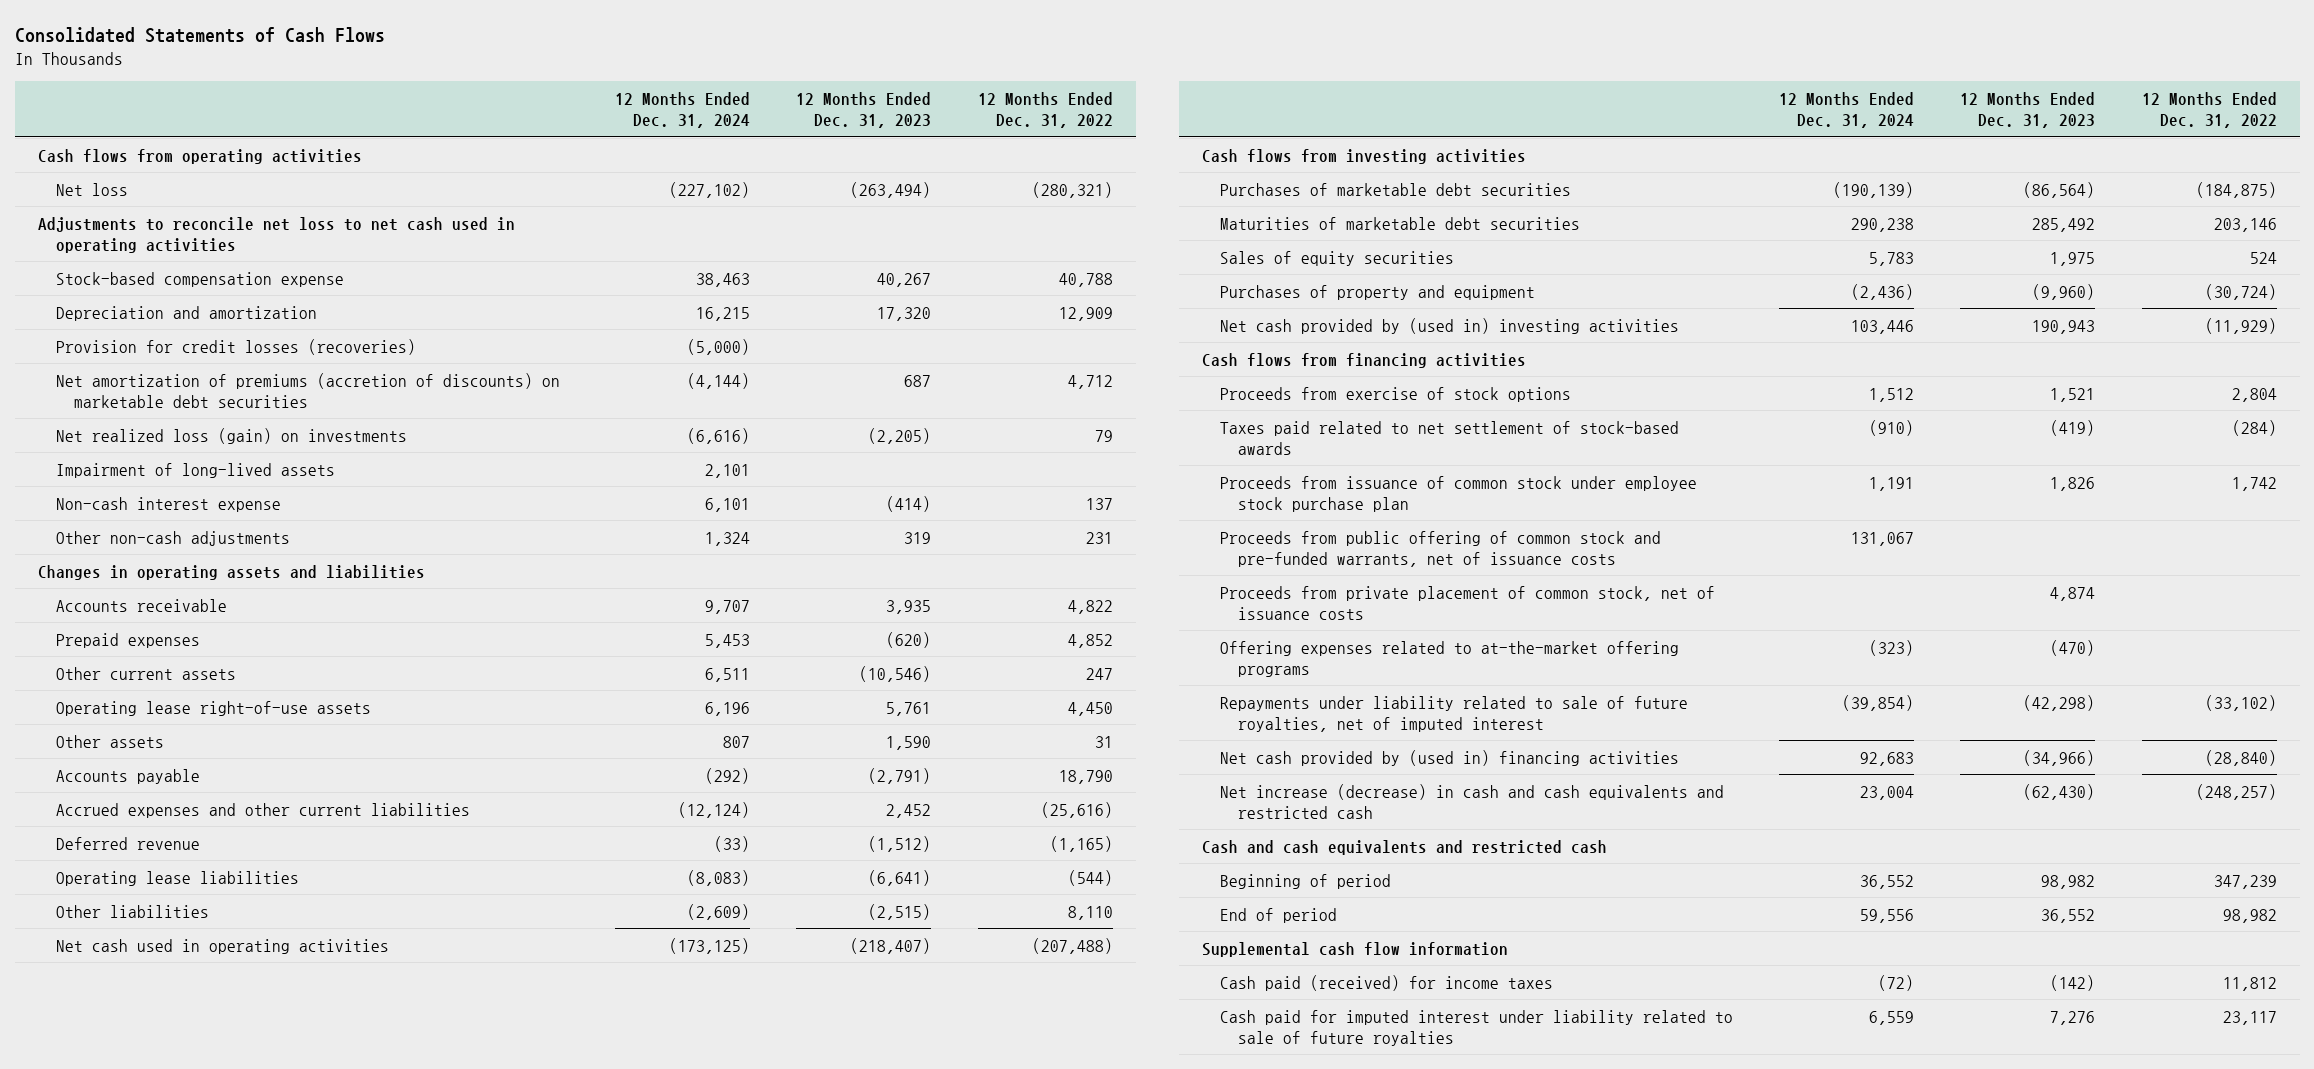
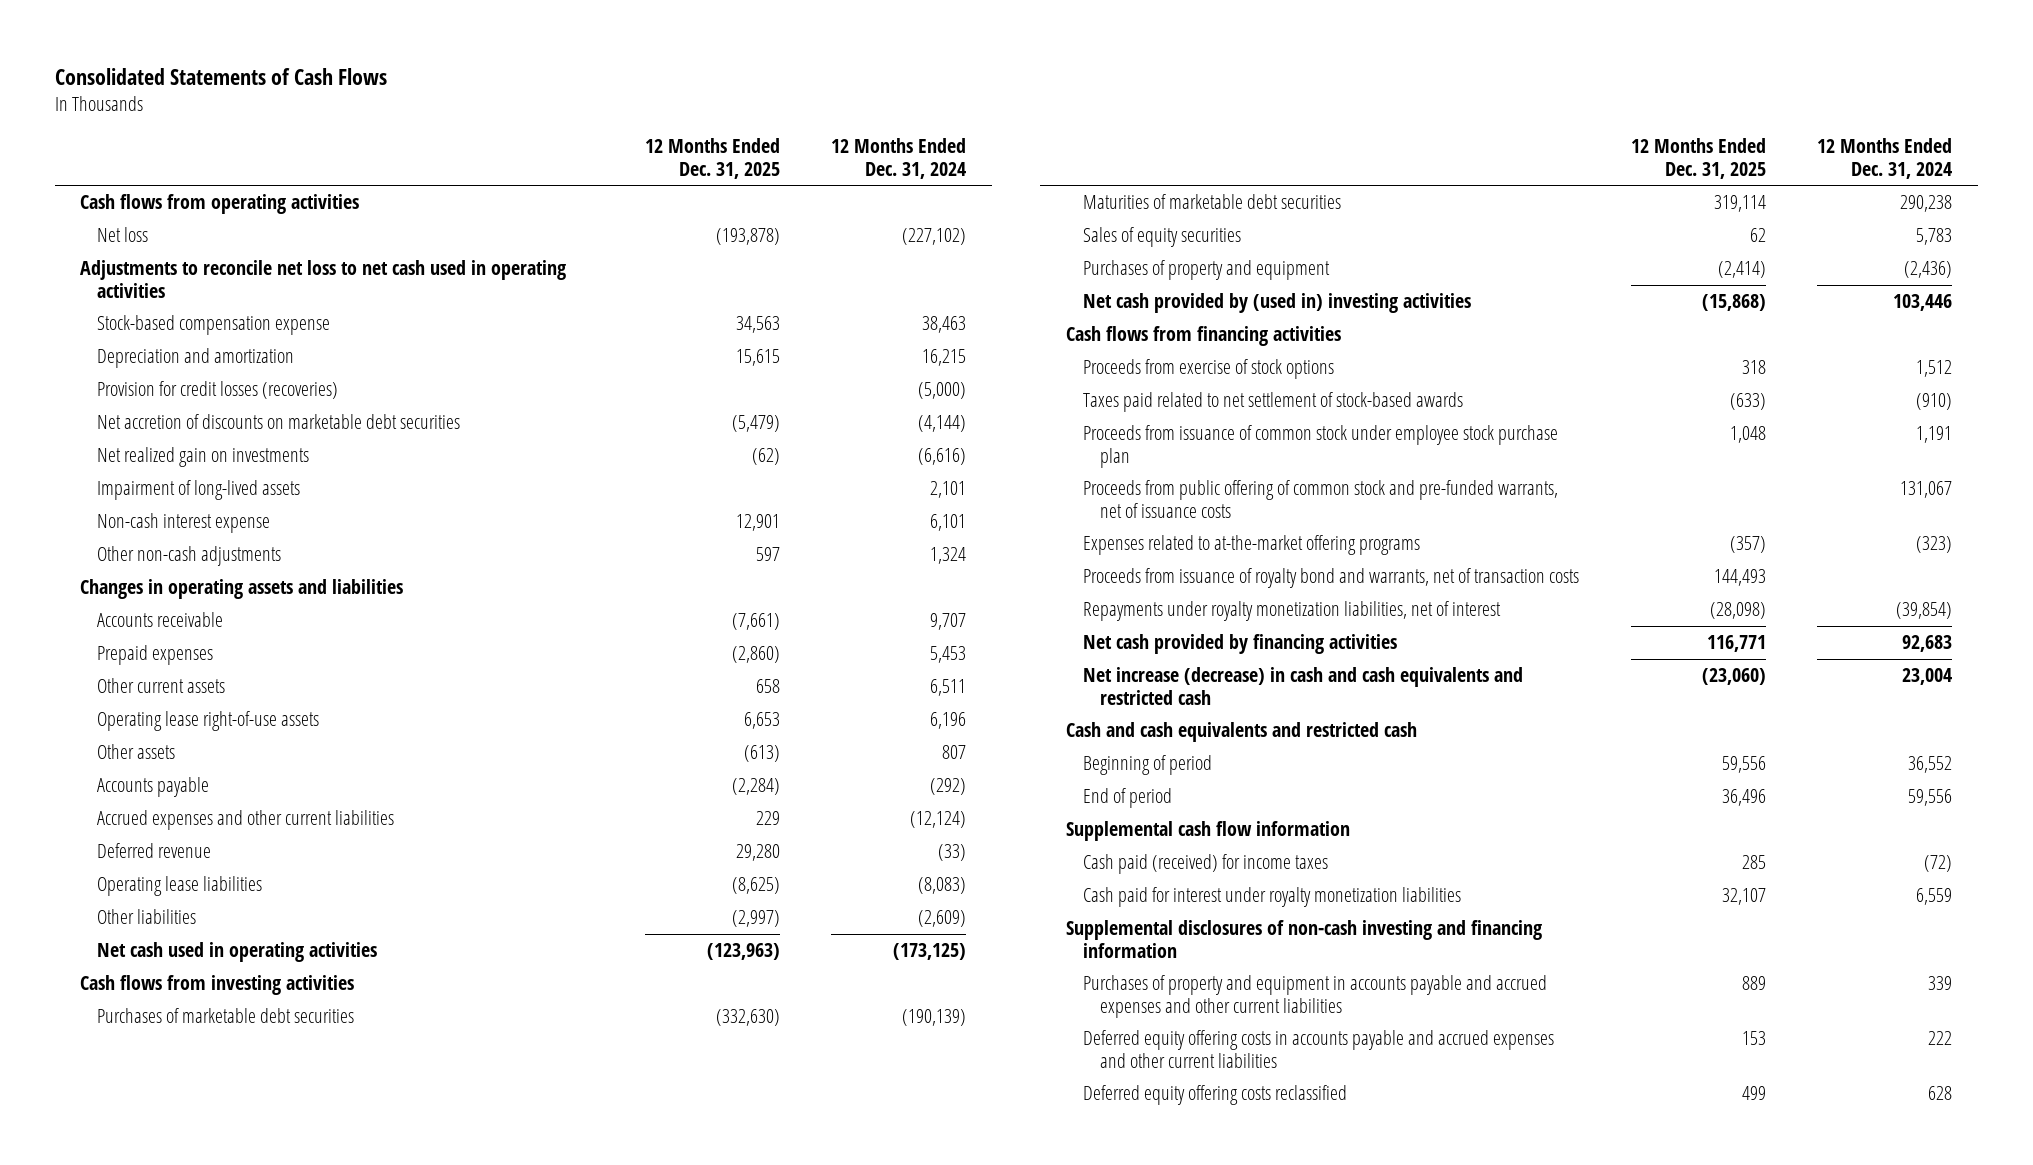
[796,92,932,128] 12 Months Ended Dec. 31, 2023 -> none
[977,92,1113,128] 12 Months Ended Dec. 31, 2022 -> none
none -> [644,138,780,179] 12 Months Ended Dec. 31, 2025
[55,372,560,408] Net amortization of premiums (accretion of discounts) on marketable debt securities -> [97,414,461,430] Net accretion of discounts on marketable debt securities
[55,427,407,444] Net realized loss (gain) on investments -> [97,447,310,468] Net realized gain on investments
[1219,585,1715,620] Proceeds from private placement of common stock, net of issuance costs -> none
[1219,640,1679,677] Offering expenses related to at-the-market offering programs -> [1083,535,1421,556] Expenses related to at-the-market offering programs
none -> [1083,568,1580,589] Proceeds from issuance of royalty bond and warrants, net of transaction costs
[1219,695,1688,732] Repayments under liability related to sale of future royalties, net of imputed interest -> [1083,601,1502,622] Repayments under royalty monetization liabilities, net of interest
[1219,749,1679,766] Net cash provided by (used in) financing activities -> [1083,634,1398,655] Net cash provided by financing activities
[1219,1009,1733,1046] Cash paid for imputed interest under liability related to sale of future royalties -> [1083,887,1462,908] Cash paid for interest under royalty monetization liabilities
none -> [1066,920,1543,958] Supplemental disclosures of non-cash investing and financing information
none -> [1083,975,1548,1018] Purchases of property and equipment in accounts payable and accrued expenses and other current liabilities
none -> [1083,1030,1555,1068] Deferred equity offering costs in accounts payable and accrued expenses and other current liabilities
none -> [1083,1085,1348,1106] Deferred equity offering costs reclassified

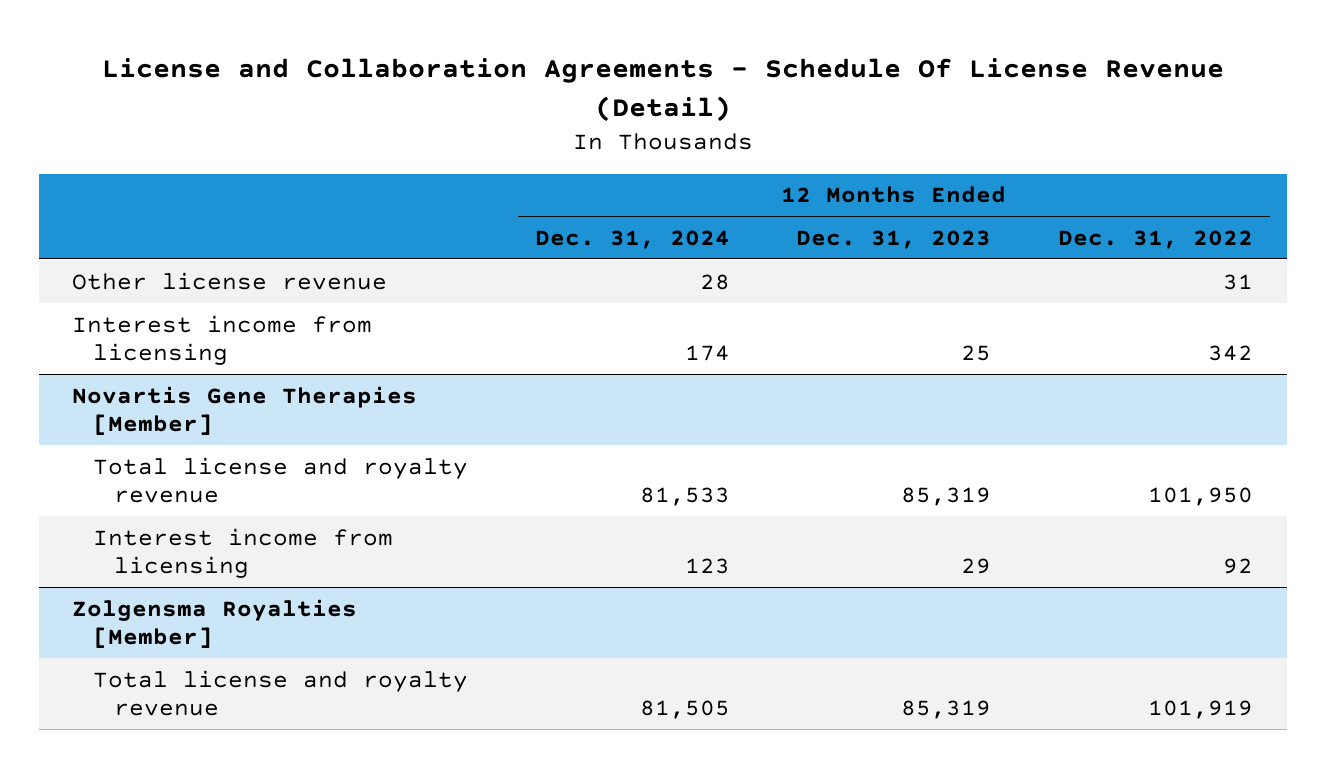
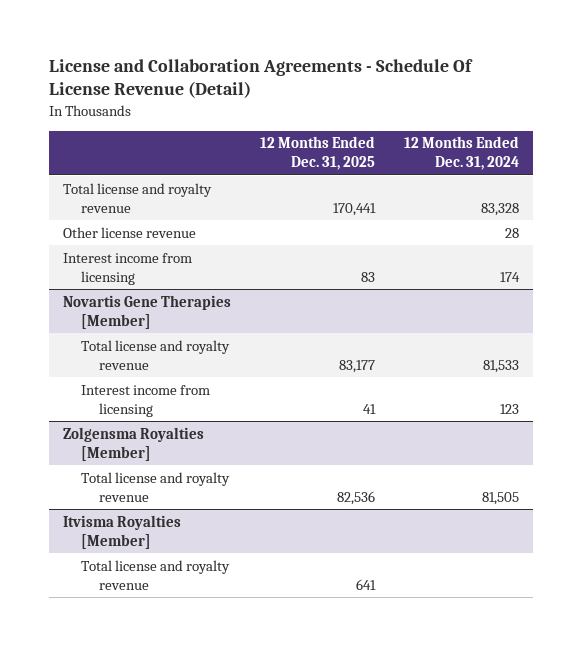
[796,229,992,249] Dec. 31, 2023 -> none
[1058,229,1254,249] Dec. 31, 2022 -> none
none -> [260,136,376,171] 12 Months Ended Dec. 31, 2025
none -> [63,182,213,213] Total license and royalty revenue
none -> [63,514,182,549] Itvisma Royalties [Member]
none -> [81,559,231,590] Total license and royalty revenue

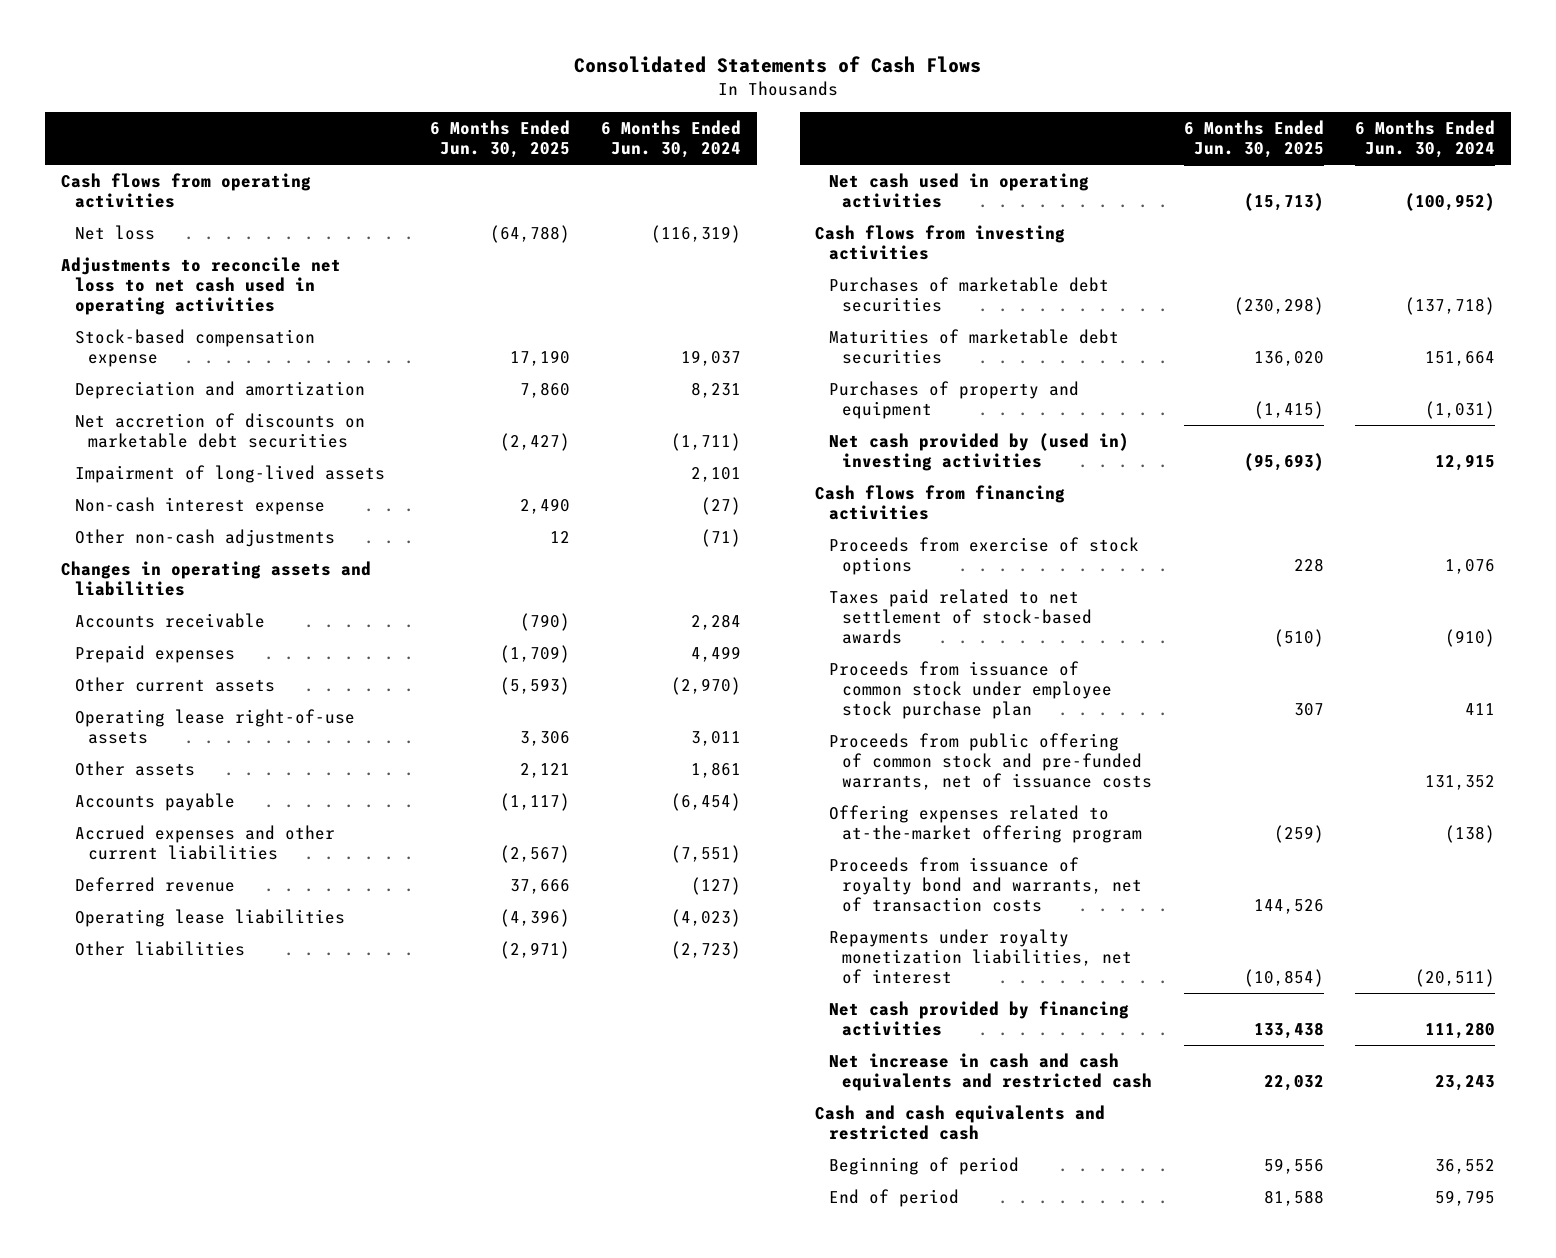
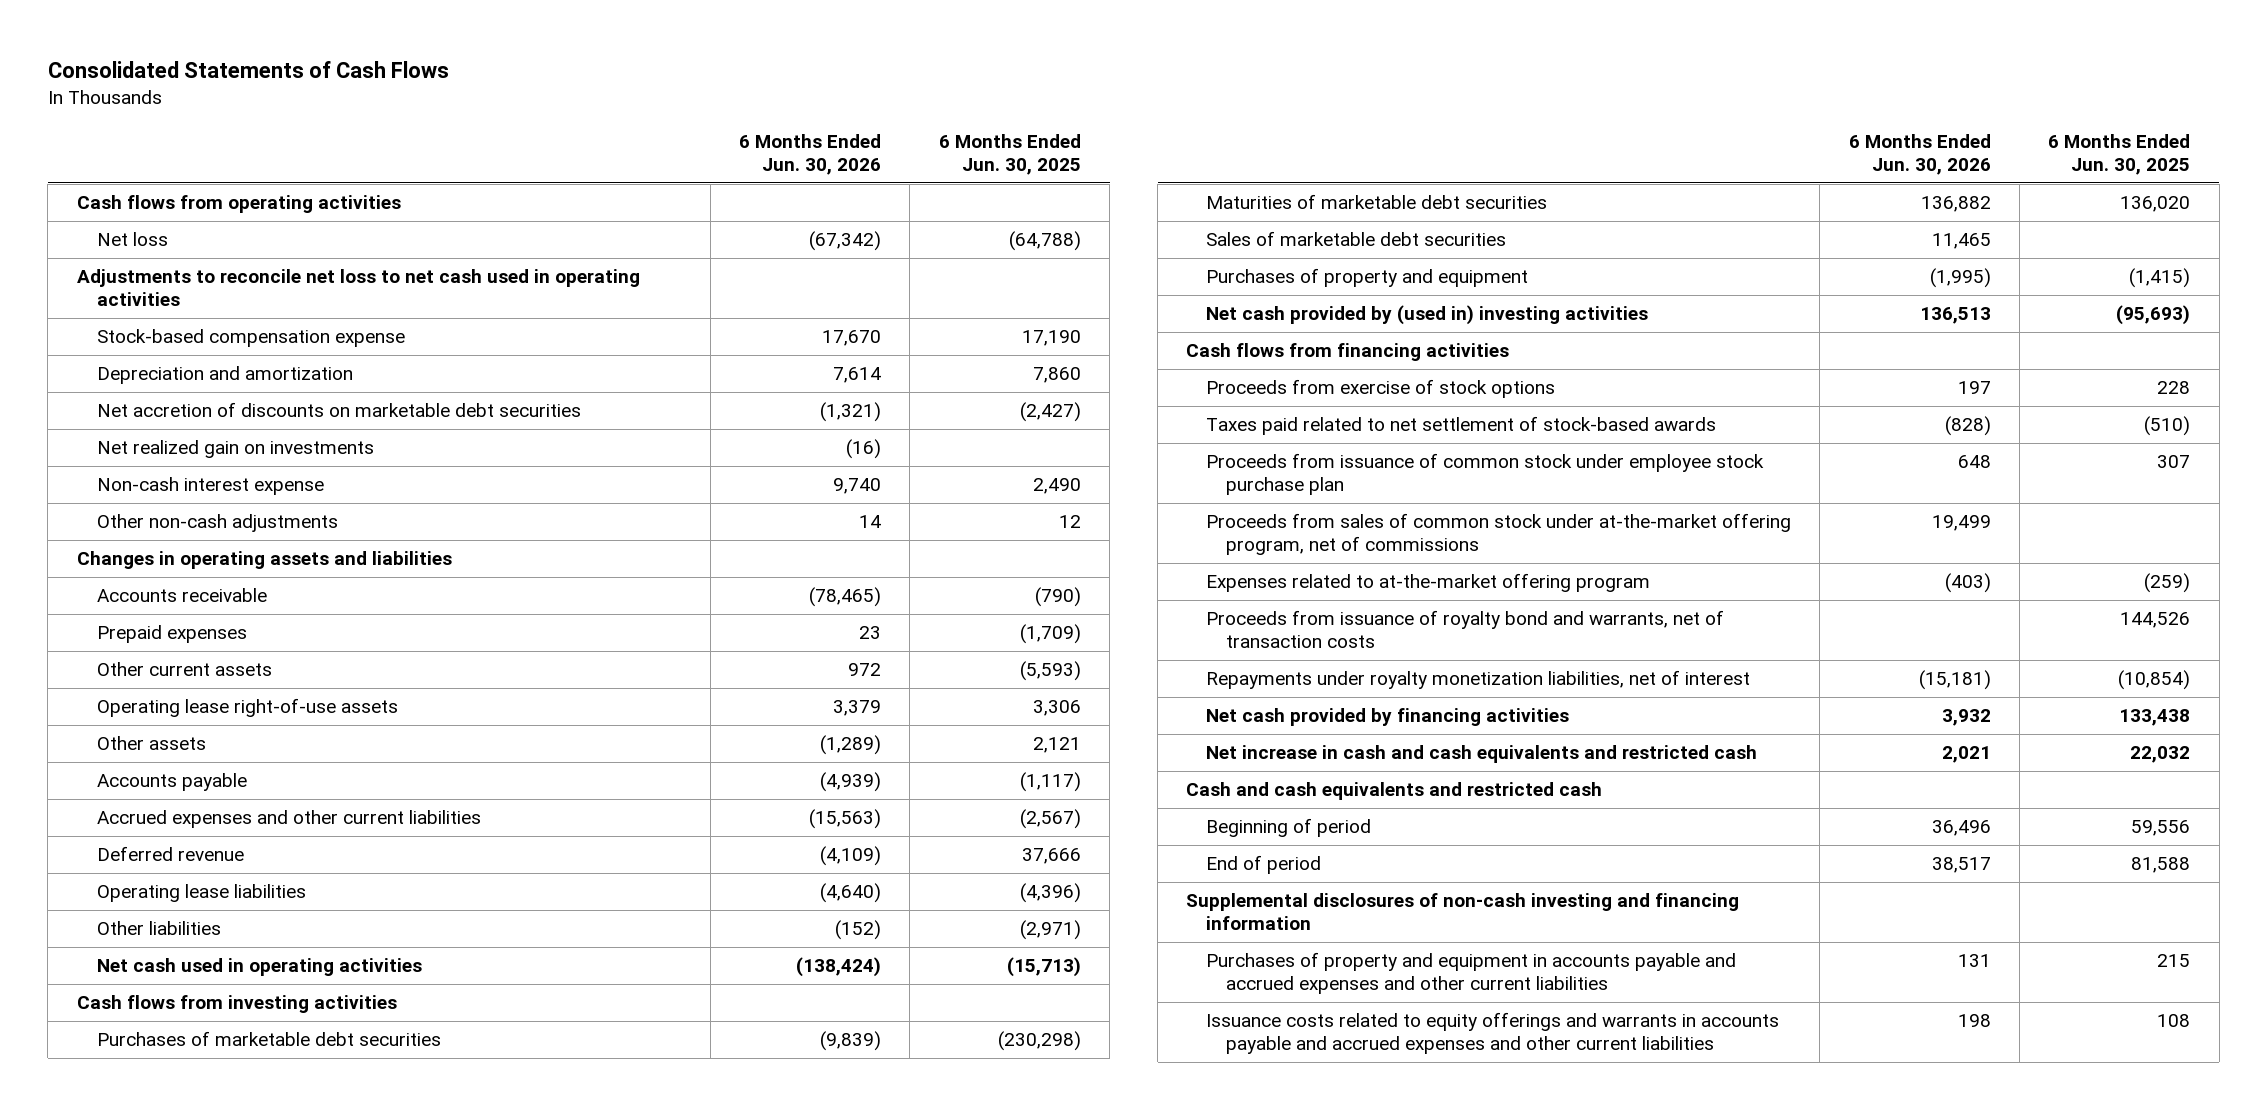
[600,120,741,159] 6 Months Ended Jun. 30, 2024 -> none
none -> [739,134,882,176] 6 Months Ended Jun. 30, 2026
[74,464,385,483] Impairment of long-lived assets -> none
none -> [96,440,374,459] Net realized gain on investments
none -> [1206,231,1507,247] Sales of marketable debt securities
[828,732,1153,791] Proceeds from public offering of common stock and pre-funded warrants, net of issuance costs -> none
none -> [1206,513,1792,556] Proceeds from sales of common stock under at-the-market offering program, net of commissions
[828,804,1143,843] Offering expenses related to at-the-market offering program -> [1206,573,1651,593] Expenses related to at-the-market offering program
none -> [1186,893,1740,931] Supplemental disclosures of non-cash investing and financing information
none -> [1206,952,1737,995] Purchases of property and equipment in accounts payable and accrued expenses and other current liabilities
none -> [1206,1012,1780,1055] Issuance costs related to equity offerings and warrants in accounts payable and accrued expenses and other current liabilities

